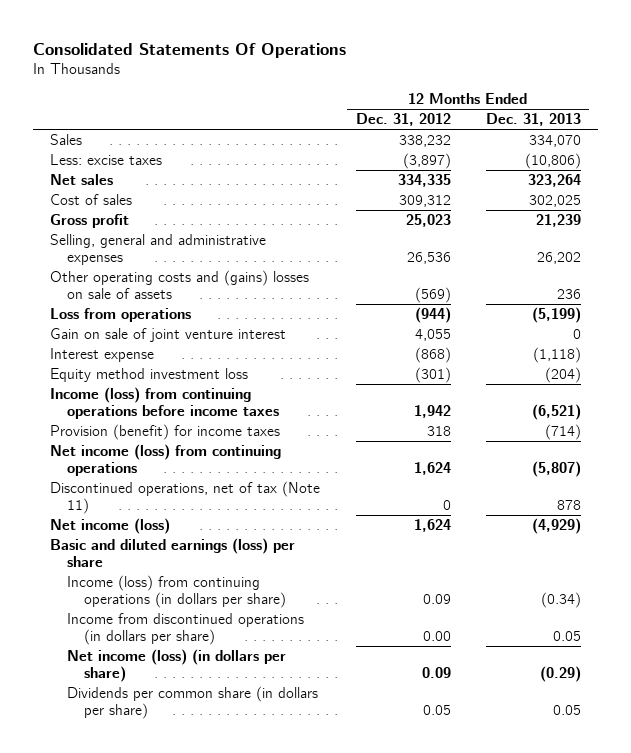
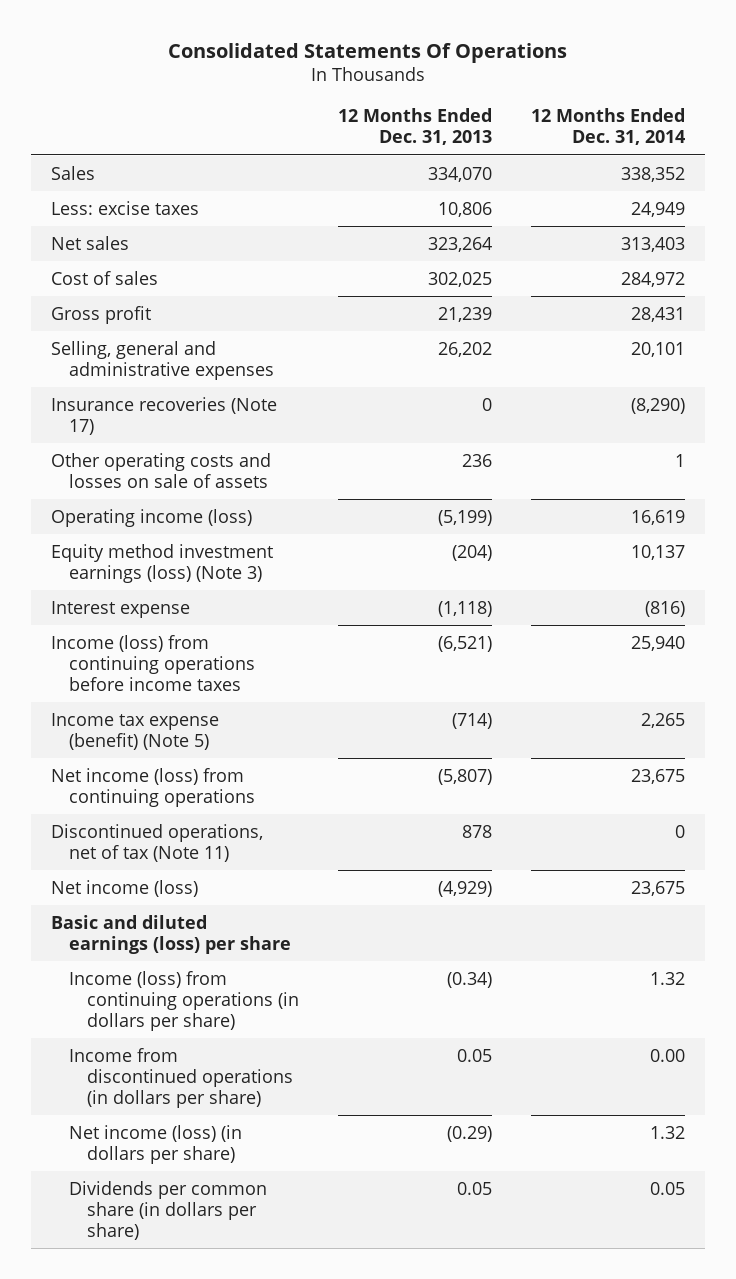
[355,113,451,127] Dec. 31, 2012 -> none
none -> [531,108,686,146] 12 Months Ended Dec. 31, 2014
[524,153,581,170] (10,806) -> [437,201,492,217] 10,806
[50,328,287,343] Gain on sale of joint venture interest -> none
none -> [50,396,277,435] Insurance recoveries (Note 17)
[50,270,310,299] Other operating costs and (gains) losses on sale of assets -> [50,452,271,488] Other operating costs and losses on sale of assets
[50,308,192,323] Loss from operations -> [50,508,252,527] Operating income (loss)
none -> [50,543,273,583] Equity method investment earnings (loss) (Note 3)
[50,368,249,383] Equity method investment loss -> none
[50,424,281,441] Provision (benefit) for income taxes -> [50,712,219,750] Income tax expense (benefit) (Note 5)

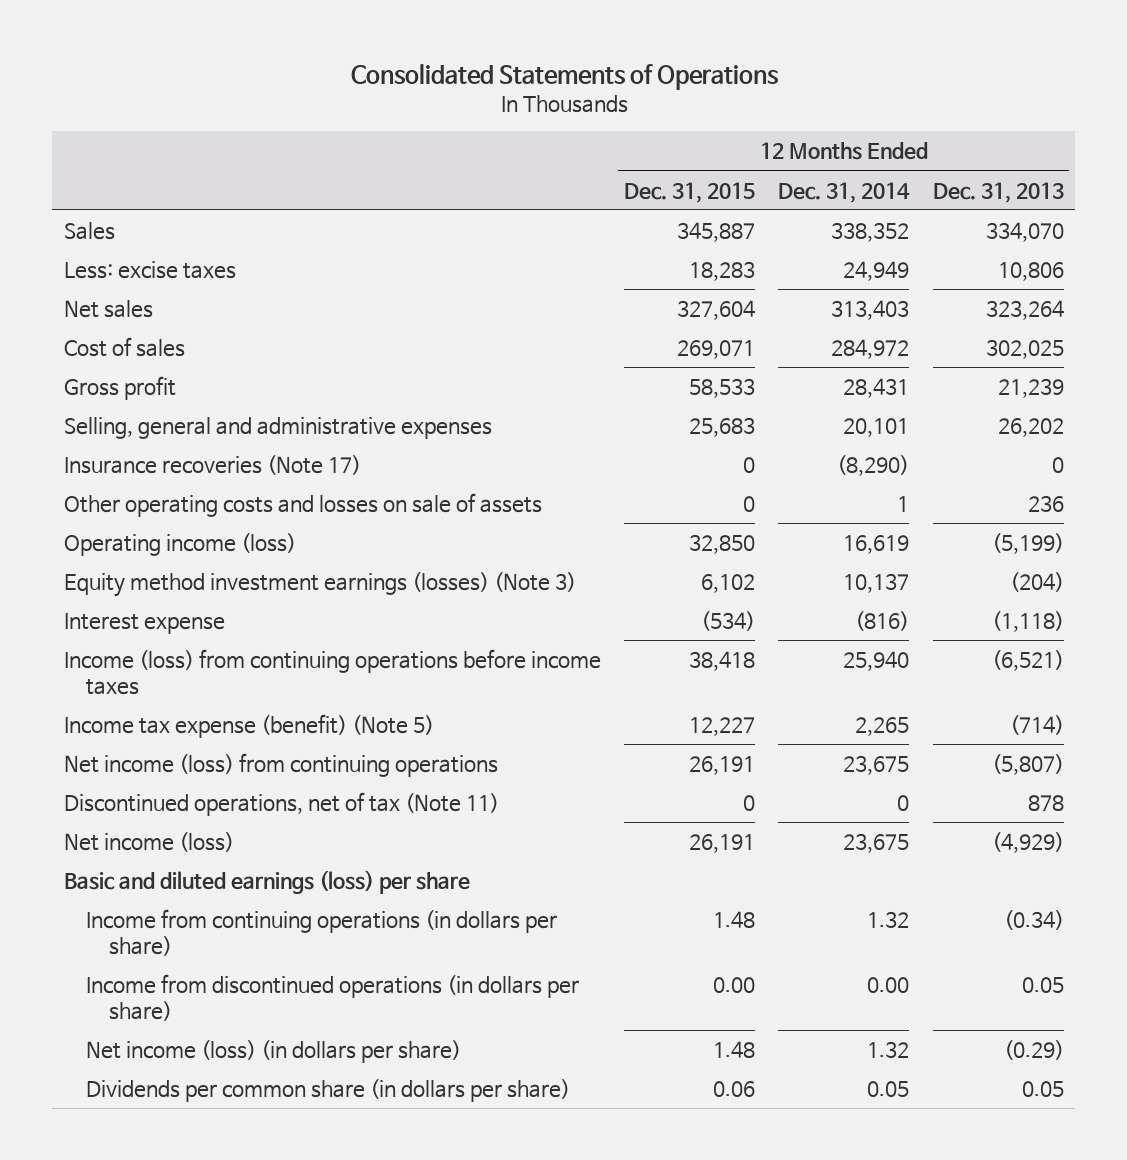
[167,42,567,63] Consolidated Statements Of Operations -> [350,64,779,91] Consolidated Statements of Operations
none -> [623,181,755,203] Dec. 31, 2015
[50,543,273,583] Equity method investment earnings (loss) (Note 3) -> [63,571,576,597] Equity method investment earnings (losses) (Note 3)
[68,970,299,1032] Income (loss) from continuing operations (in dollars per share) -> [86,908,558,956] Income from continuing operations (in dollars per share)

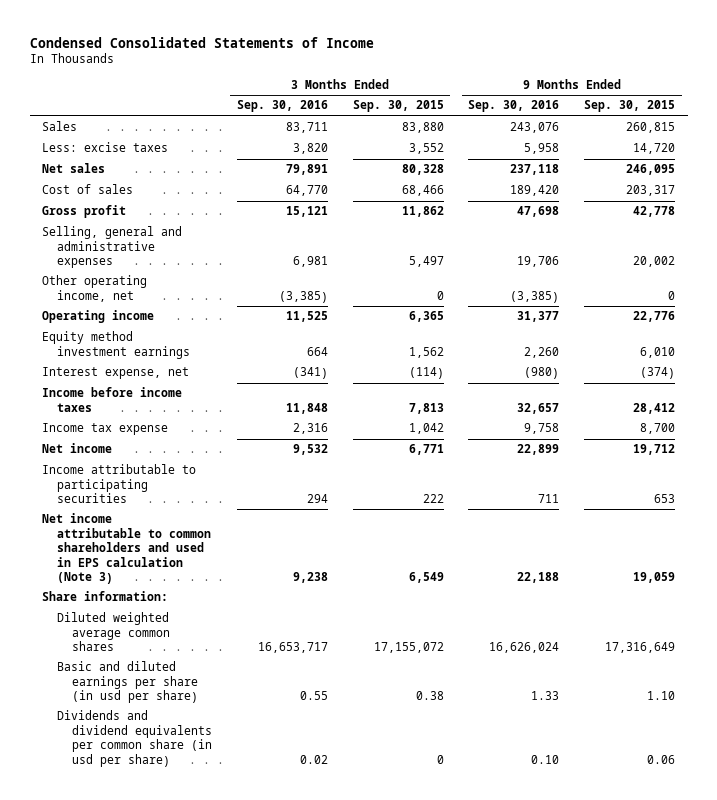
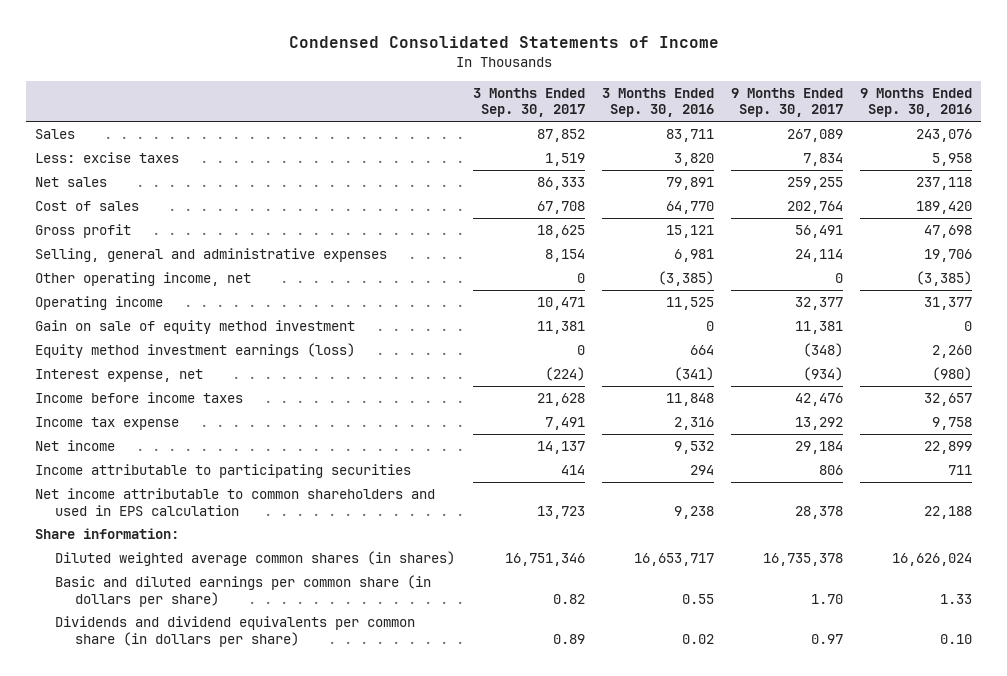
[352,100,444,113] Sep. 30, 2015 -> none
[584,100,676,113] Sep. 30, 2015 -> none
none -> [472,87,585,118] 3 Months Ended Sep. 30, 2017
none -> [731,87,844,118] 9 Months Ended Sep. 30, 2017
none -> [34,319,355,334] Gain on sale of equity method investment
[42,331,190,359] Equity method investment earnings -> [34,342,355,358] Equity method investment earnings (loss)
[42,513,211,584] Net income attributable to common shareholders and used in EPS calculation (Note 3) -> [34,487,435,516] Net income attributable to common shareholders and used in EPS calculation
[56,612,170,652] Diluted weighted average common shares -> [55,550,456,566] Diluted weighted average common shares (in shares)
[56,661,198,704] Basic and diluted earnings per share (in usd per share) -> [55,574,432,607] Basic and diluted earnings per common share (in dollars per share)
[56,710,212,767] Dividends and dividend equivalents per common share (in usd per share) -> [55,615,416,647] Dividends and dividend equivalents per common share (in dollars per share)

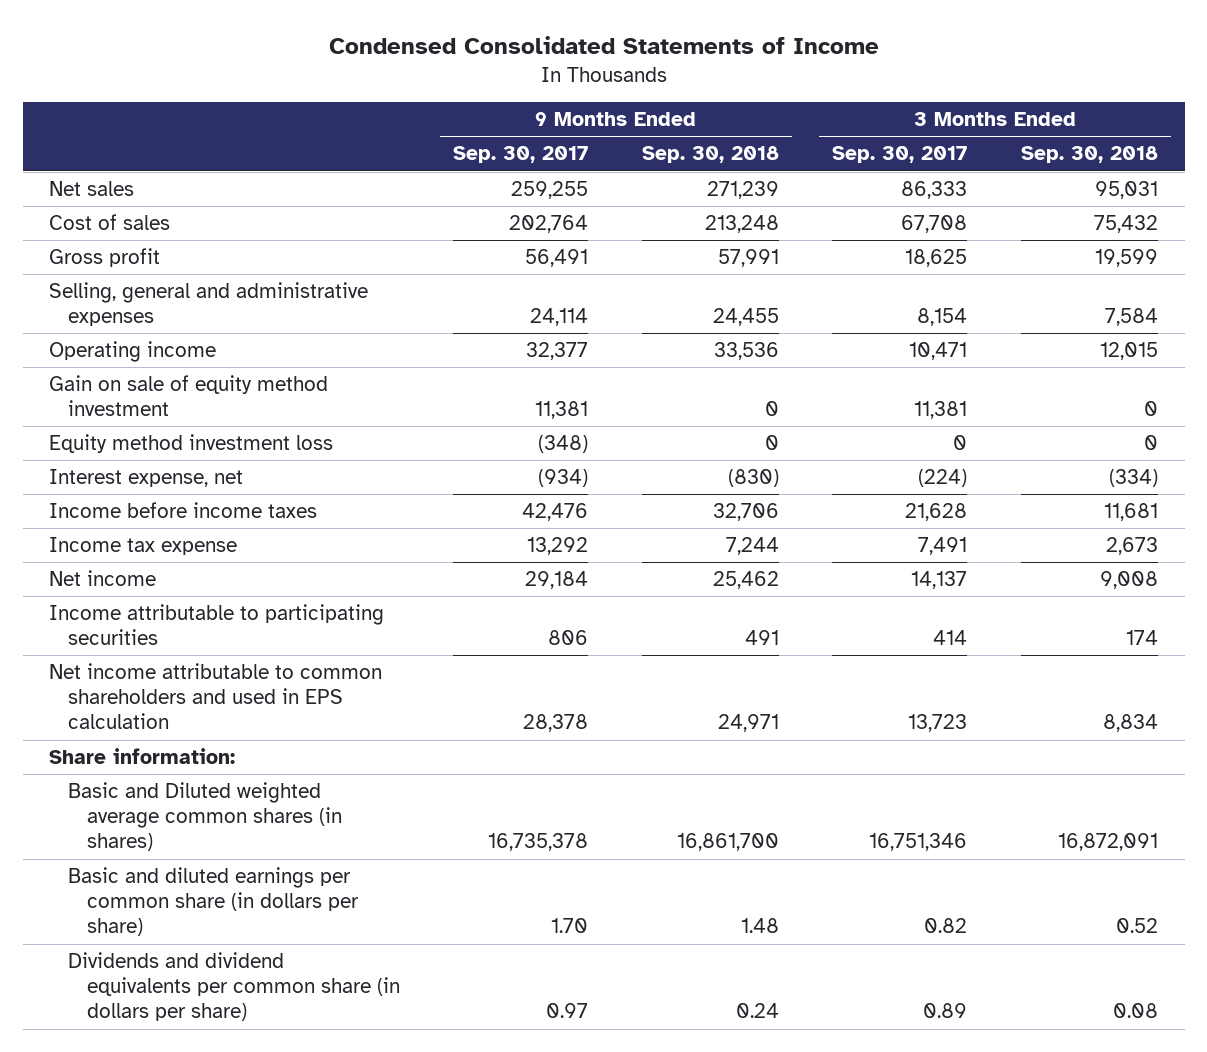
[601,87,714,118] 3 Months Ended Sep. 30, 2016 -> none
[860,87,973,118] 9 Months Ended Sep. 30, 2016 -> none
none -> [641,146,779,164] Sep. 30, 2018
none -> [1020,146,1158,164] Sep. 30, 2018
[34,128,75,139] Sales -> none
[34,151,179,163] Less: excise taxes -> none
[34,271,251,286] Other operating income, net -> none
[34,342,355,358] Equity method investment earnings (loss) -> [49,434,334,454] Equity method investment loss
[55,550,456,566] Diluted weighted average common shares (in shares) -> [68,782,342,852] Basic and Diluted weighted average common shares (in shares)

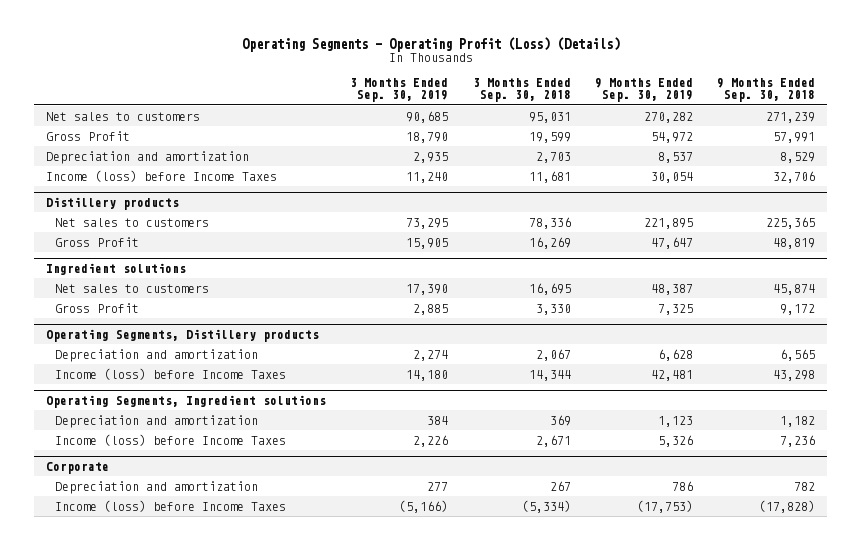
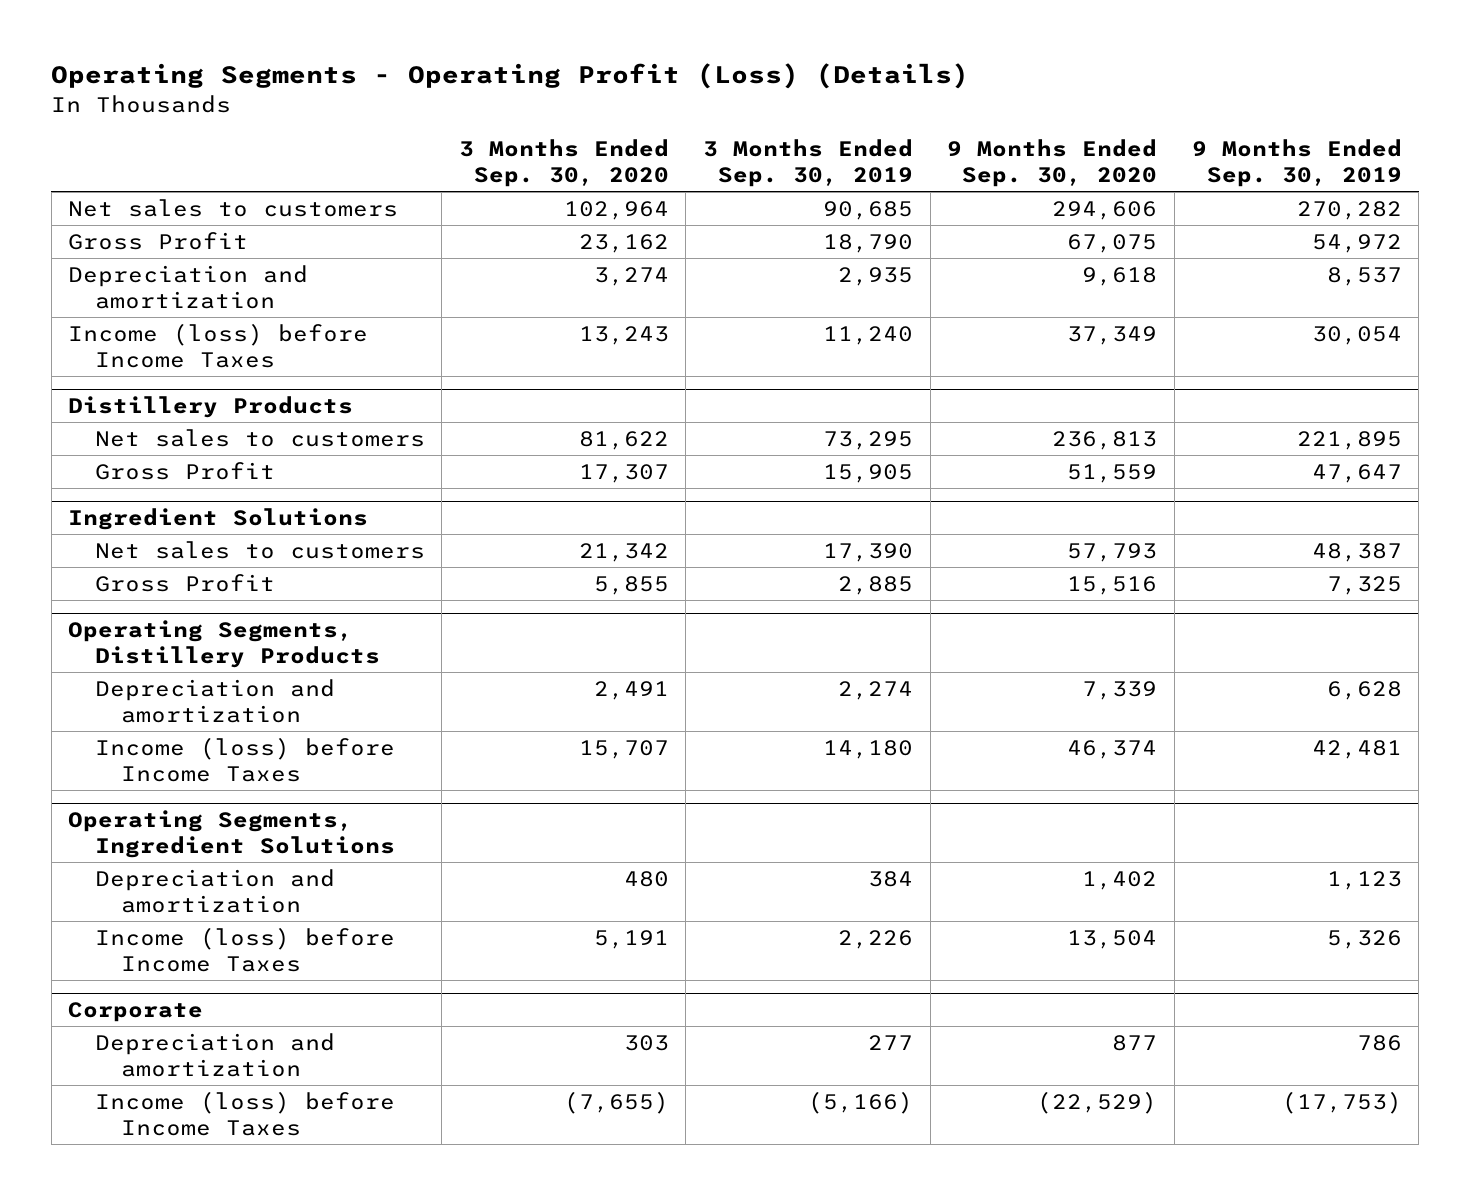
[472,77,571,103] 3 Months Ended Sep. 30, 2018 -> none
[717,77,816,103] 9 Months Ended Sep. 30, 2018 -> none
none -> [458,139,669,188] 3 Months Ended Sep. 30, 2020
none -> [947,139,1158,188] 9 Months Ended Sep. 30, 2020
[46,196,180,210] Distillery products -> [68,395,354,418] Distillery Products
[46,262,187,275] Ingredient solutions -> [68,507,369,530] Ingredient Solutions
[46,328,320,342] Operating Segments, Distillery products -> [68,619,380,668] Operating Segments, Distillery Products
[46,394,327,408] Operating Segments, Ingredient solutions -> [68,809,395,858] Operating Segments, Ingredient Solutions

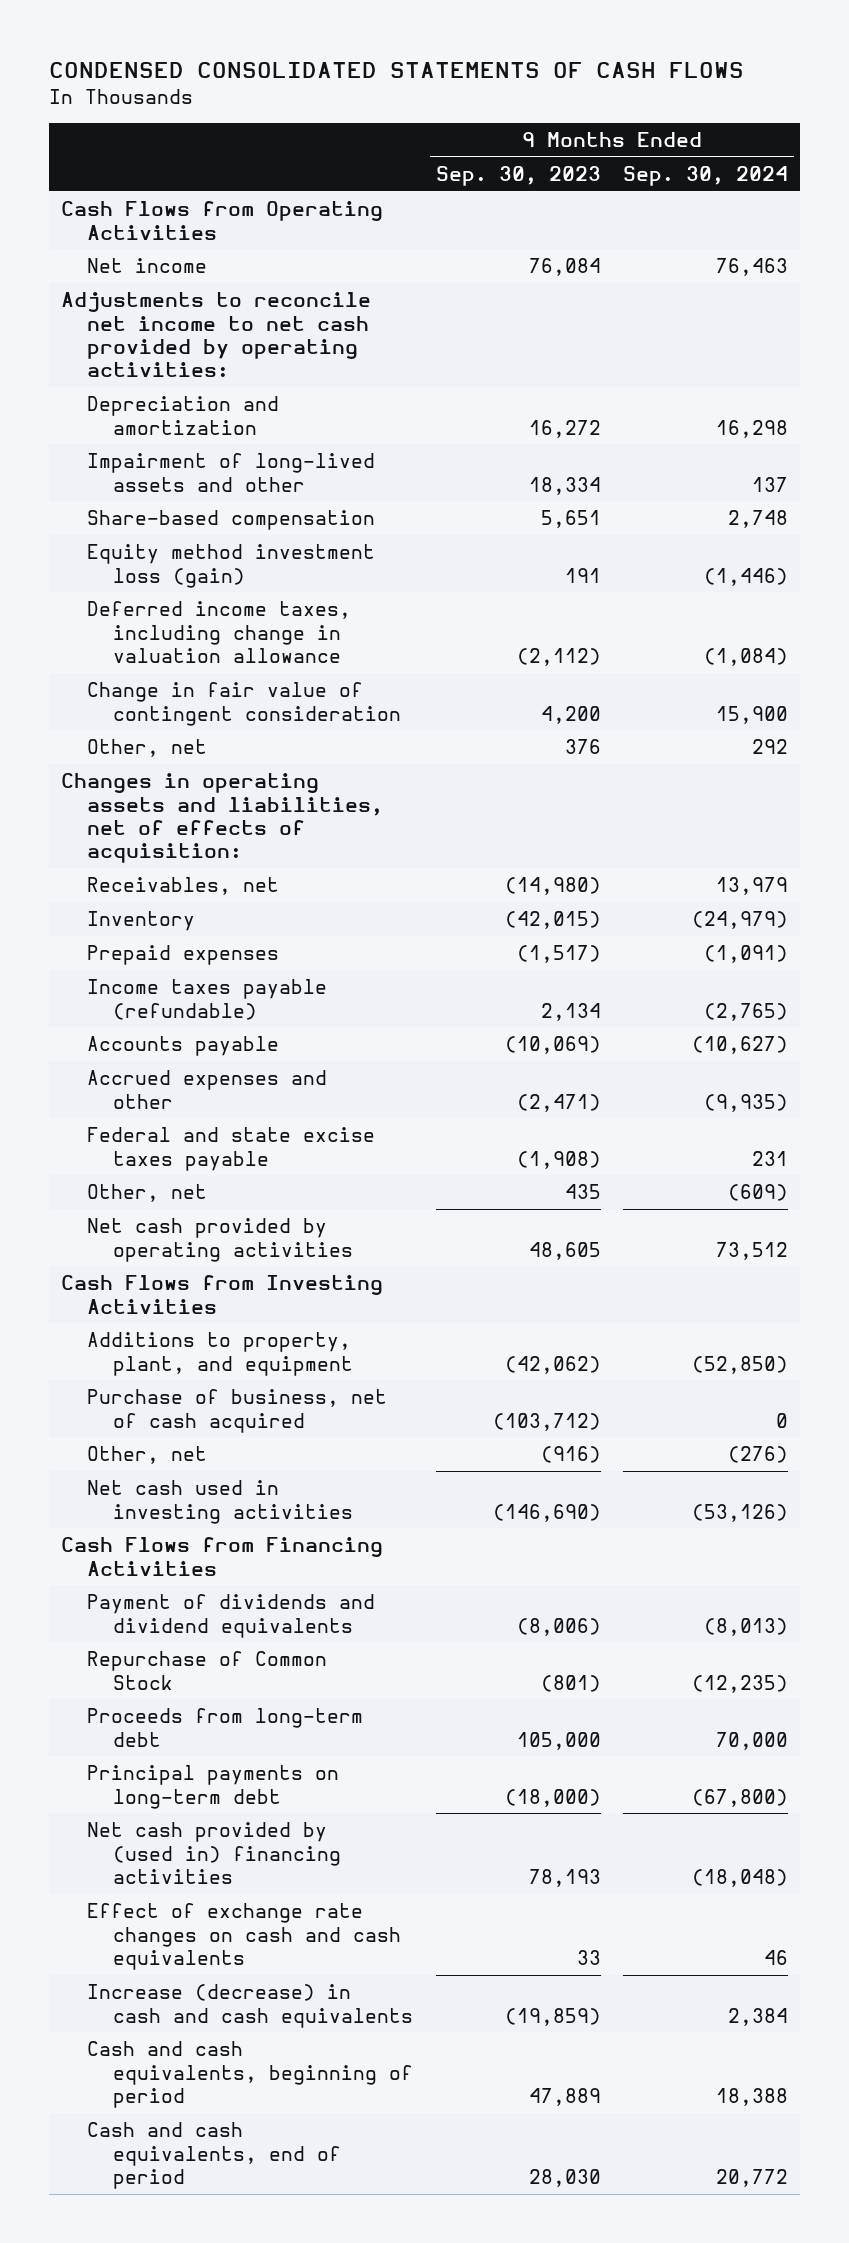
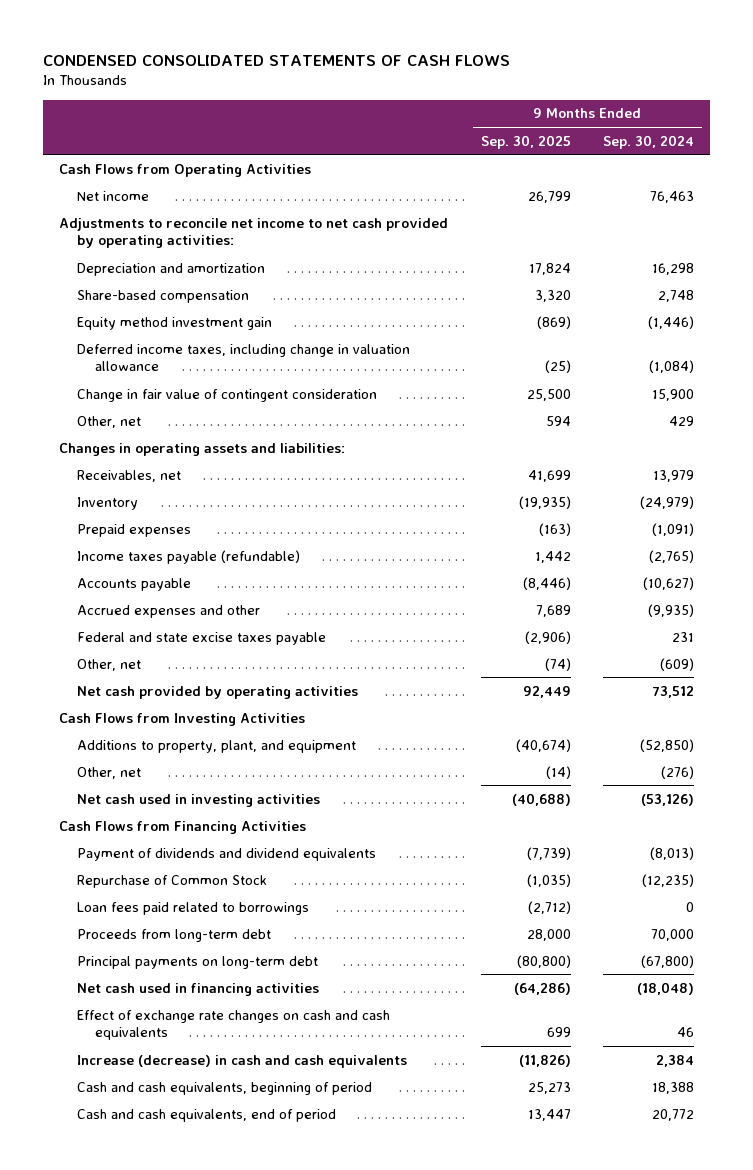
[435,165,601,186] Sep. 30, 2023 -> none
none -> [480,134,571,149] Sep. 30, 2025
[86,453,375,492] Impairment of long-lived assets and other -> none
[86,544,375,588] Equity method investment loss (gain) -> [77,316,273,330] Equity method investment gain
[752,739,789,755] 292 -> [669,415,695,426] 429
[60,773,383,864] Changes in operating assets and liabilities, net of effects of acquisition: -> [59,442,346,456] Changes in operating assets and liabilities:
[86,1389,387,1433] Purchase of business, net of cash acquired -> none
none -> [77,901,310,915] Loan fees paid related to borrowings
[86,1822,341,1884] Net cash provided by (used in) financing activities -> [77,982,320,996] Net cash used in financing activities

